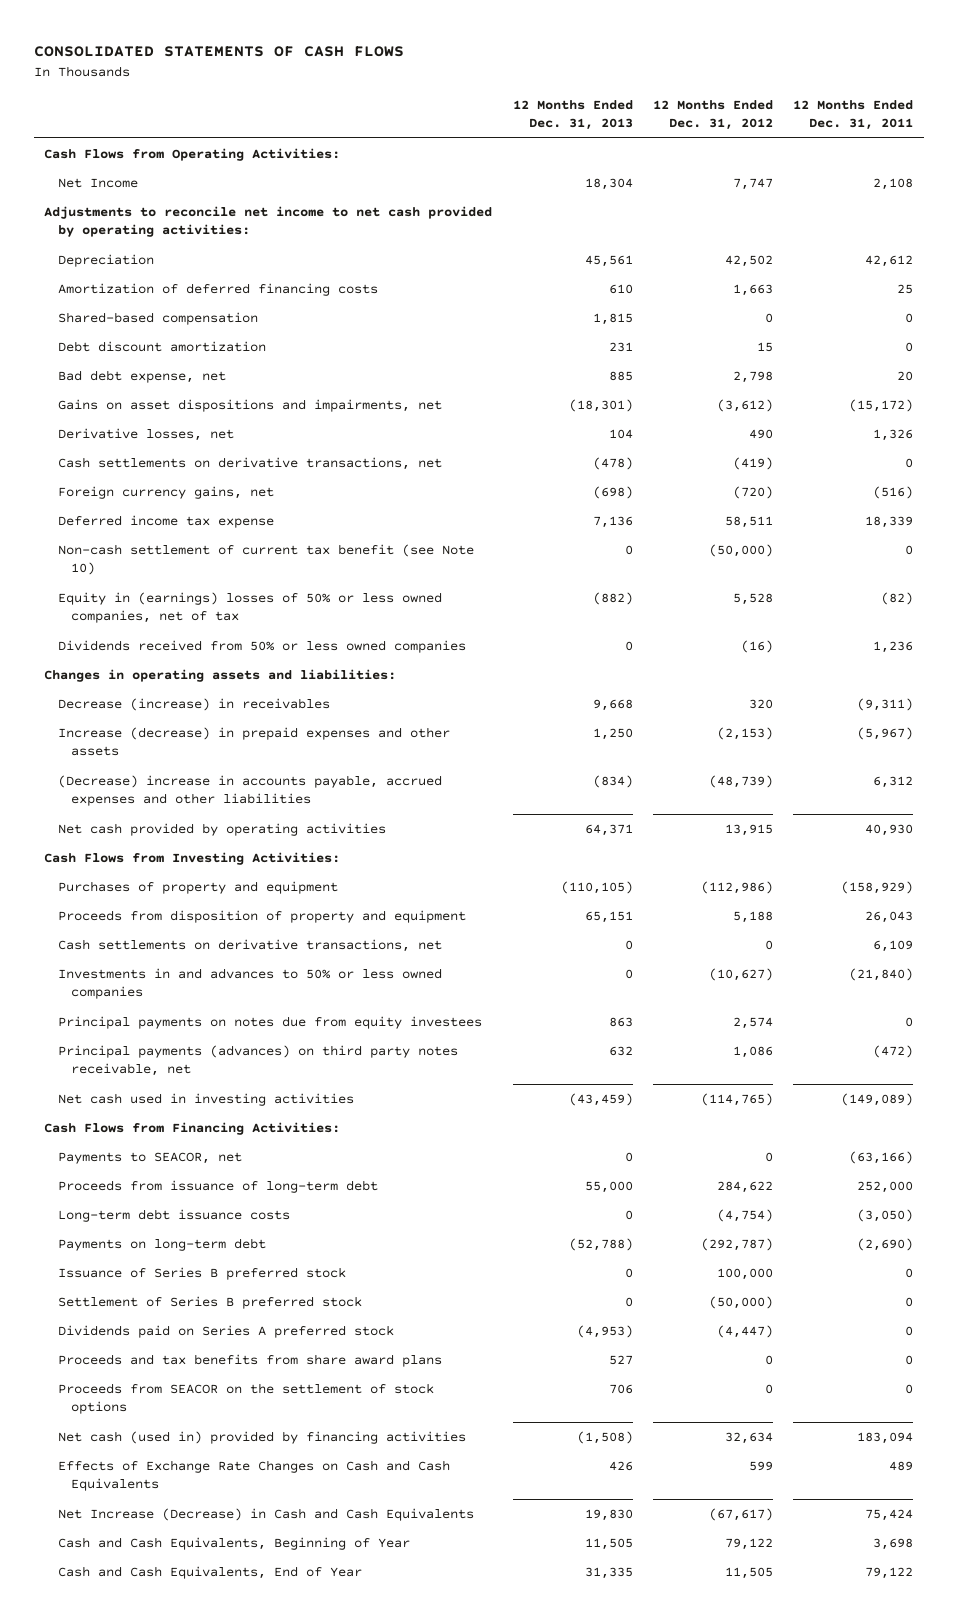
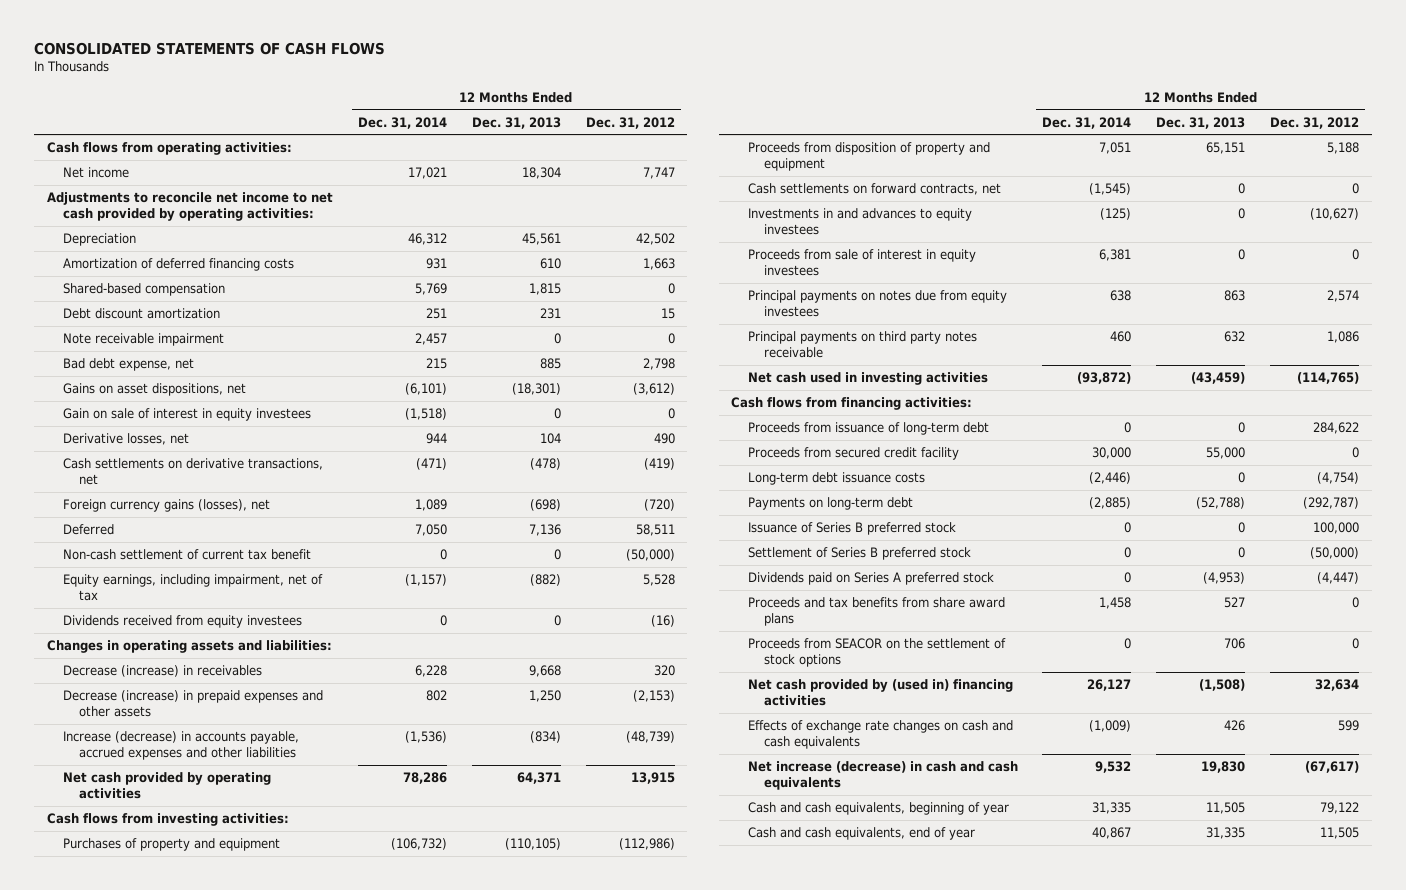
[793,99,914,131] 12 Months Ended Dec. 31, 2011 -> none
none -> [357,116,447,129] Dec. 31, 2014
[44,147,341,161] Cash Flows from Operating Activities: -> [46,142,292,156] Cash flows from operating activities:
[57,177,138,188] Net Income -> [62,167,129,179] Net income
none -> [62,333,224,347] Note receivable impairment
[57,398,442,412] Gains on asset dispositions and impairments, net -> [62,383,246,397] Gains on asset dispositions, net
none -> [62,408,311,422] Gain on sale of interest in equity investees
[57,485,274,499] Foreign currency gains, net -> [62,499,270,513] Foreign currency gains (losses), net
[57,514,274,528] Deferred income tax expense -> [62,524,114,536] Deferred
[57,543,474,576] Non-cash settlement of current tax benefit (see Note 10) -> [62,549,311,561] Non-cash settlement of current tax benefit
[57,591,442,624] Equity in (earnings) losses of 50% or less owned companies, net of tax -> [62,574,323,602] Equity earnings, including impairment, net of tax
[57,639,466,653] Dividends received from 50% or less owned companies -> [62,615,302,629] Dividends received from equity investees
[57,726,450,757] Increase (decrease) in prepaid expenses and other assets -> [62,690,323,718] Decrease (increase) in prepaid expenses and other assets
[57,774,442,807] (Decrease) increase in accounts payable, accrued expenses and other liabilities -> [62,731,299,761] Increase (decrease) in accounts payable, accrued expenses and other liabilities
[44,851,341,865] Cash Flows from Investing Activities: -> [46,813,289,827] Cash flows from investing activities:
[57,938,442,952] Cash settlements on derivative transactions, net -> [747,183,1001,196] Cash settlements on forward contracts, net
[57,967,442,1000] Investments in and advances to 50% or less owned companies -> [747,208,972,236] Investments in and advances to equity investees
none -> [747,249,976,277] Proceeds from sale of interest in equity investees
[57,1044,458,1077] Principal payments (advances) on third party notes receivable, net -> [747,331,977,359] Principal payments on third party notes receivable
[57,1151,242,1164] Payments to SEACOR, net -> none
[44,1121,341,1135] Cash Flows from Financing Activities: -> [731,397,973,411] Cash flows from financing activities:
[584,1180,633,1193] 55,000 -> [1238,422,1246,434] 0
none -> [747,447,959,461] Proceeds from secured credit facility
[57,1430,466,1444] Net cash (used in) provided by financing activities -> [747,679,1013,707] Net cash provided by (used in) financing activities
[57,1459,450,1492] Effects of Exchange Rate Changes on Cash and Cash Equivalents -> [747,720,1013,750] Effects of exchange rate changes on cash and cash equivalents
[57,1507,474,1521] Net Increase (Decrease) in Cash and Cash Equivalents -> [747,761,1018,791] Net increase (decrease) in cash and cash equivalents
[57,1536,410,1550] Cash and Cash Equivalents, Beginning of Year -> [747,802,1009,816] Cash and cash equivalents, beginning of year
[57,1565,362,1579] Cash and Cash Equivalents, End of Year -> [747,827,975,841] Cash and cash equivalents, end of year

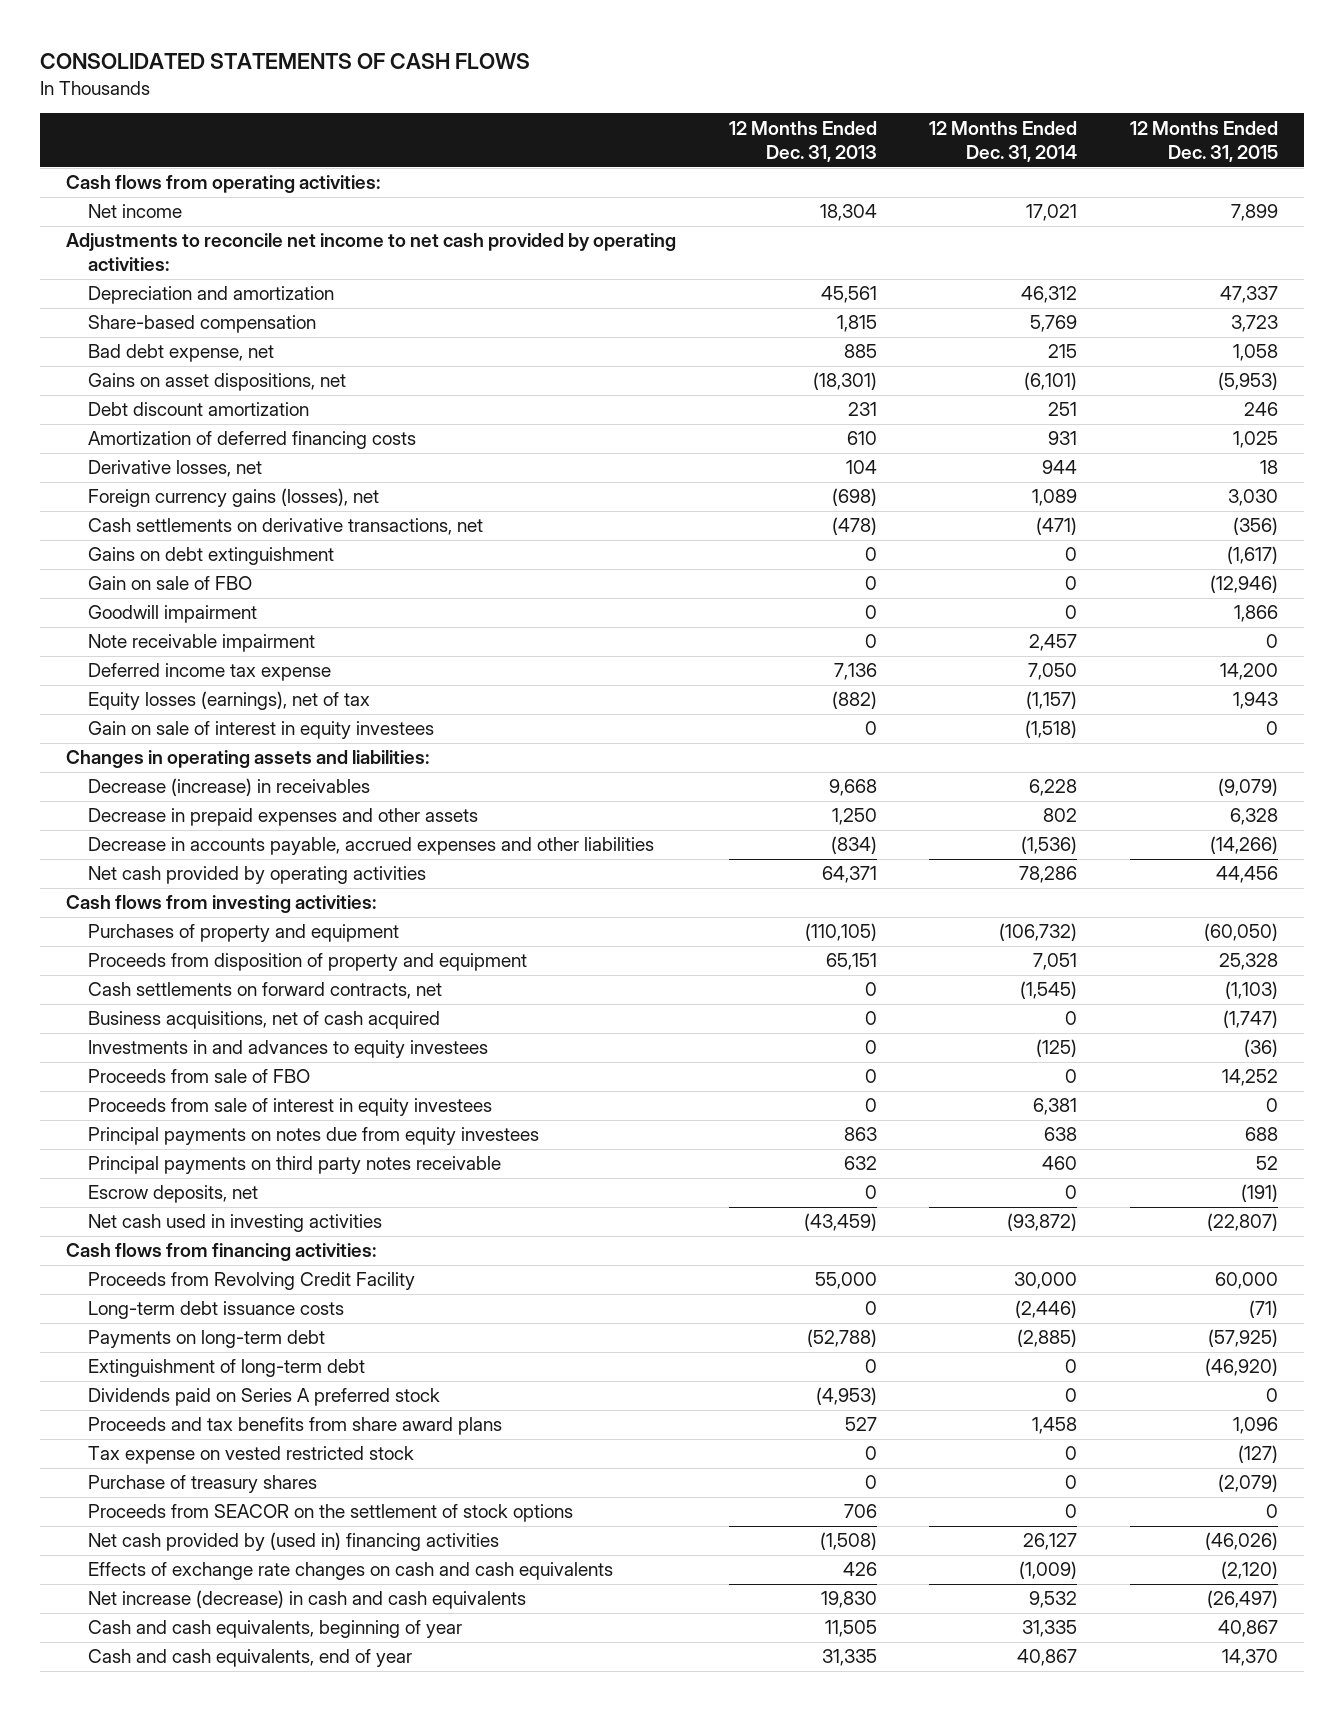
[585,116,675,129] Dec. 31, 2012 -> none
none -> [1129,120,1278,162] 12 Months Ended Dec. 31, 2015
[62,233,136,247] Depreciation -> [87,286,334,305] Depreciation and amortization
[62,283,225,297] Shared-based compensation -> [87,315,316,334] Share-based compensation
[62,308,220,320] Debt discount amortization -> [87,402,309,417] Debt discount amortization
[62,258,294,272] Amortization of deferred financing costs -> [87,431,416,450] Amortization of deferred financing costs
[62,549,311,561] Non-cash settlement of current tax benefit -> none
[62,615,302,629] Dividends received from equity investees -> none
[62,458,323,486] Cash settlements on derivative transactions, net -> [87,518,483,536] Cash settlements on derivative transactions, net
none -> [87,547,334,566] Gains on debt extinguishment
none -> [87,576,252,591] Gain on sale of FBO
none -> [87,605,257,624] Goodwill impairment
[62,333,224,347] Note receivable impairment -> [87,634,315,653] Note receivable impairment
[62,524,114,536] Deferred -> [87,663,331,682] Deferred income tax expense
[62,574,323,602] Equity earnings, including impairment, net of tax -> [87,691,370,711] Equity losses (earnings), net of tax
[62,408,311,422] Gain on sale of interest in equity investees -> [87,721,434,740] Gain on sale of interest in equity investees
[62,690,323,718] Decrease (increase) in prepaid expenses and other assets -> [87,808,478,827] Decrease in prepaid expenses and other assets
[62,731,299,761] Increase (decrease) in accounts payable, accrued expenses and other liabilities -> [87,837,654,856] Decrease in accounts payable, accrued expenses and other liabilities
none -> [87,1011,440,1030] Business acquisitions, net of cash acquired
none -> [87,1069,310,1084] Proceeds from sale of FBO
none -> [87,1185,258,1204] Escrow deposits, net
[747,422,989,436] Proceeds from issuance of long-term debt -> none
[747,447,959,461] Proceeds from secured credit facility -> [87,1272,415,1291] Proceeds from Revolving Credit Facility
[747,522,956,536] Issuance of Series B preferred stock -> none
[747,547,971,561] Settlement of Series B preferred stock -> none
none -> [87,1359,365,1378] Extinguishment of long-term debt
none -> [87,1446,414,1465] Tax expense on vested restricted stock
none -> [87,1475,317,1494] Purchase of treasury shares

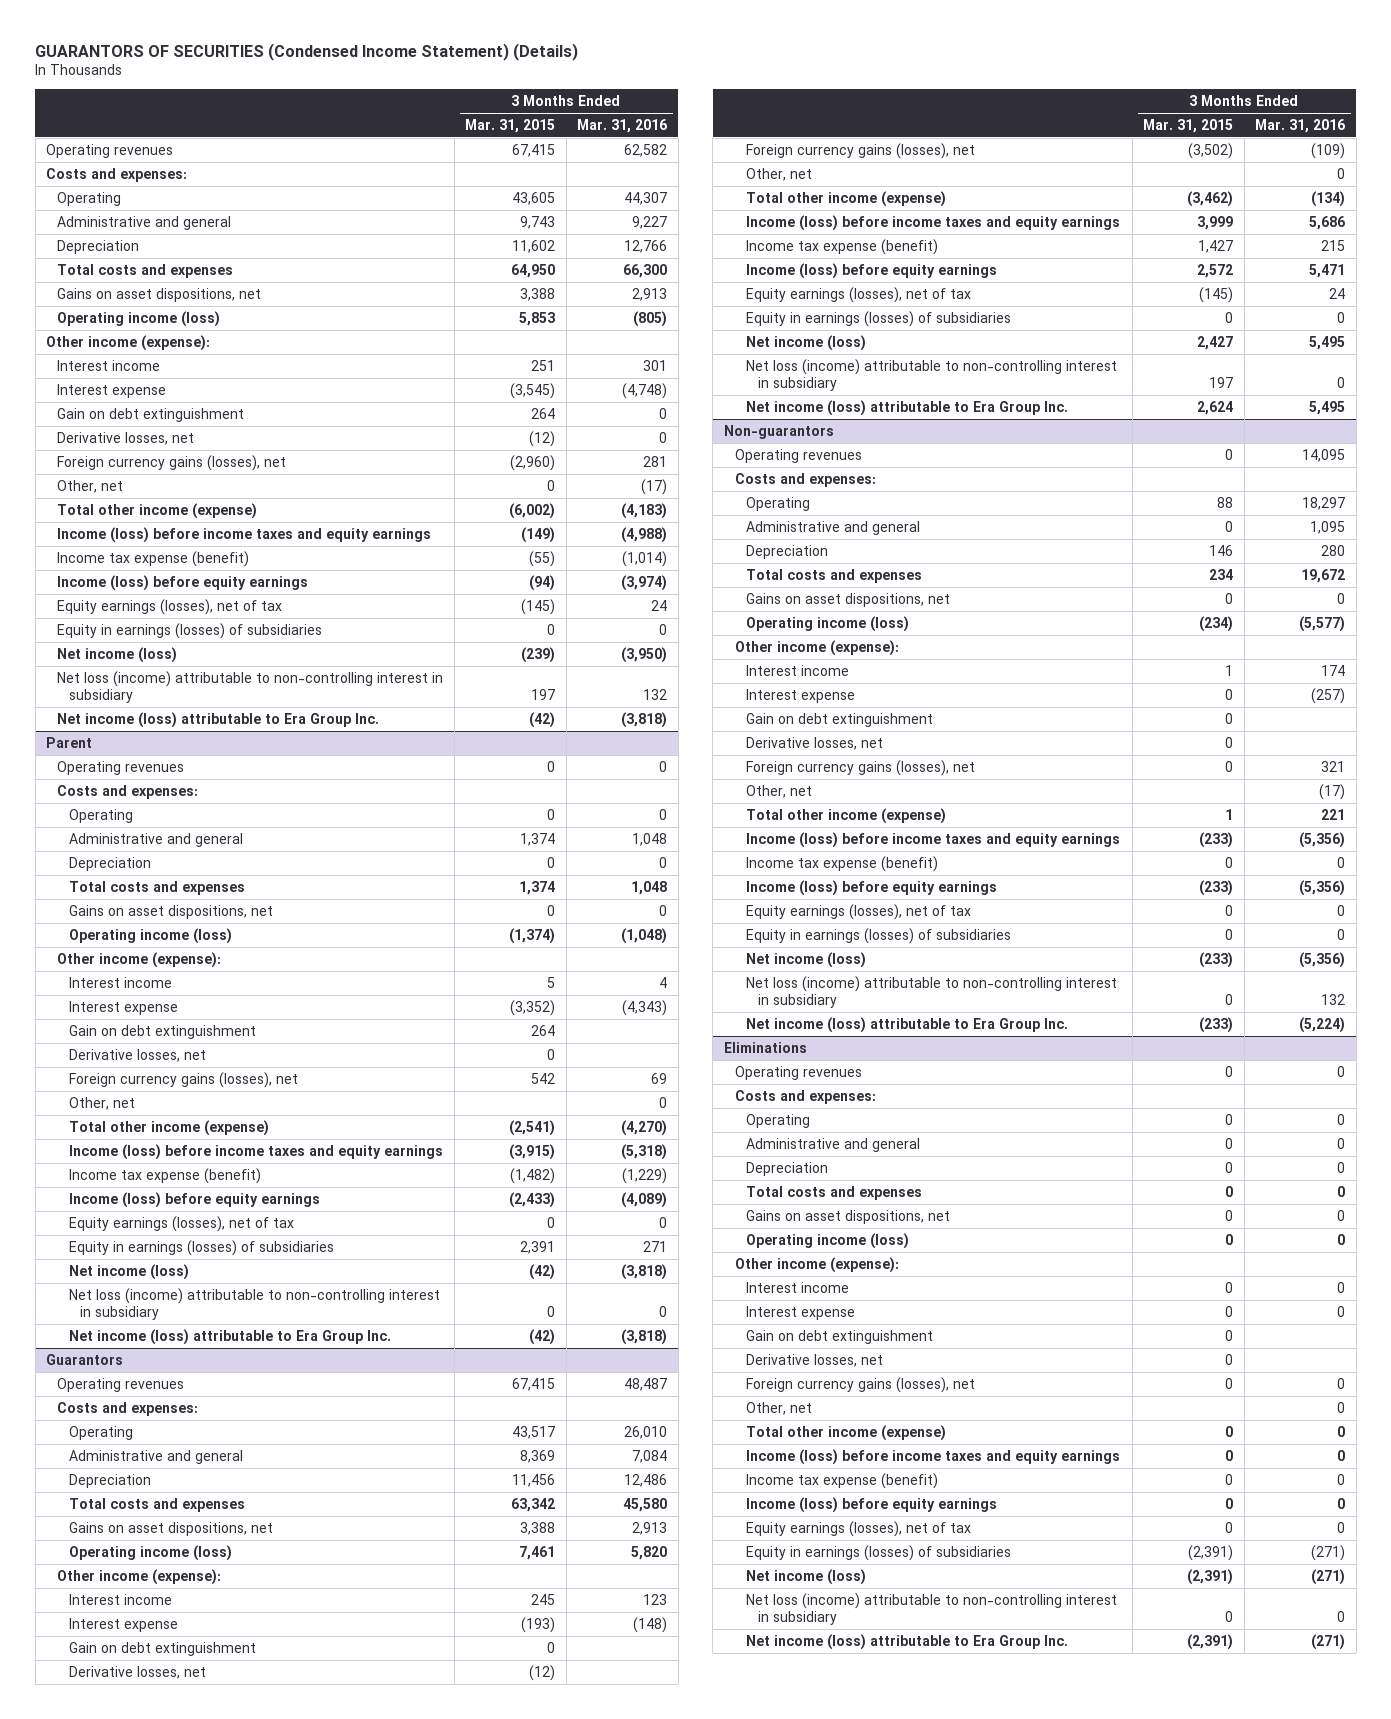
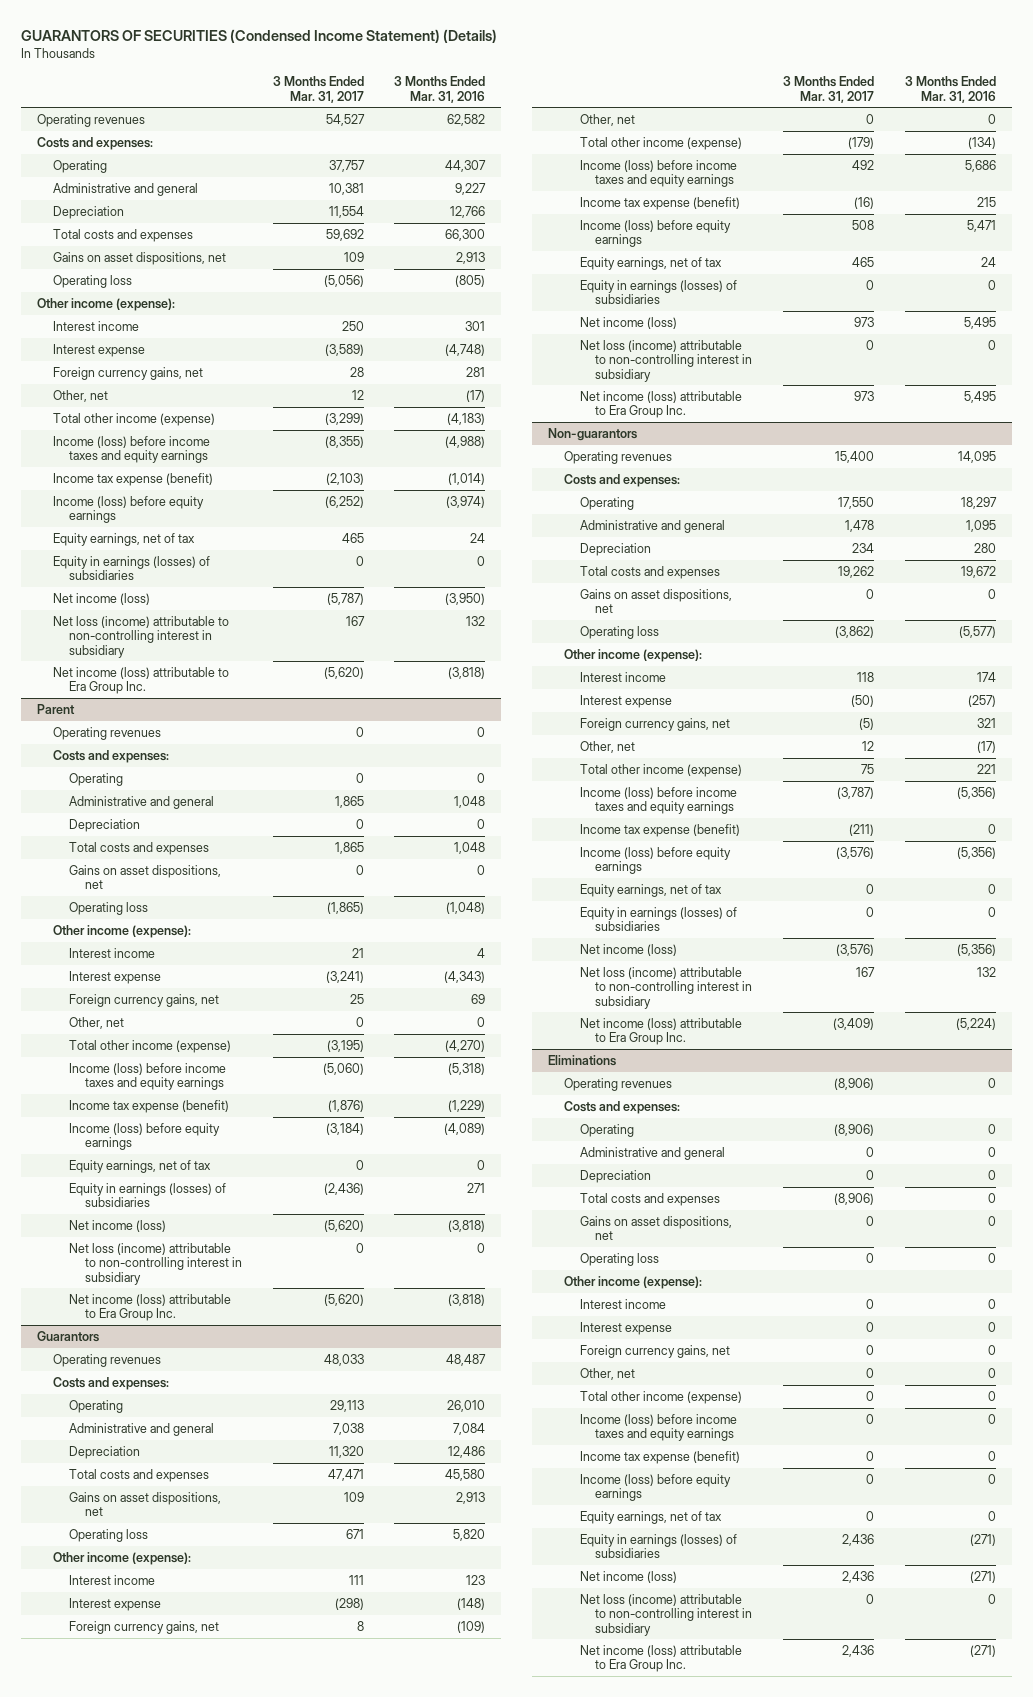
[465,118,556,133] Mar. 31, 2015 -> none
none -> [272,76,364,103] 3 Months Ended Mar. 31, 2017
[57,310,221,327] Operating income (loss) -> [52,274,132,288] Operating loss
[57,407,245,422] Gain on debt extinguishment -> none
[57,431,195,445] Derivative losses, net -> none
[57,454,287,471] Foreign currency gains (losses), net -> [52,366,203,380] Foreign currency gains, net
[57,598,283,615] Equity earnings (losses), net of tax -> [52,532,195,546] Equity earnings, net of tax
[68,927,232,944] Operating income (loss) -> [68,901,148,915] Operating loss
[68,1024,256,1039] Gain on debt extinguishment -> none
[68,1048,206,1062] Derivative losses, net -> none
[68,1071,298,1088] Foreign currency gains (losses), net -> [68,993,219,1007] Foreign currency gains, net
[68,1215,294,1232] Equity earnings (losses), net of tax -> [68,1159,211,1173] Equity earnings, net of tax
[68,1544,232,1561] Operating income (loss) -> [68,1528,148,1542] Operating loss
[68,1641,256,1656] Gain on debt extinguishment -> none
[68,1665,206,1679] Derivative losses, net -> none
[746,142,976,159] Foreign currency gains (losses), net -> [68,1620,219,1634] Foreign currency gains, net
[746,286,972,303] Equity earnings (losses), net of tax -> [579,256,722,270] Equity earnings, net of tax
[746,615,910,632] Operating income (loss) -> [579,625,659,639] Operating loss
[746,712,934,727] Gain on debt extinguishment -> none
[746,736,884,750] Derivative losses, net -> none
[746,759,976,776] Foreign currency gains (losses), net -> [579,717,730,731] Foreign currency gains, net
[746,903,972,920] Equity earnings (losses), net of tax -> [579,883,722,897] Equity earnings, net of tax
[746,1232,910,1249] Operating income (loss) -> [579,1252,659,1266] Operating loss
[746,1329,934,1344] Gain on debt extinguishment -> none
[746,1353,884,1367] Derivative losses, net -> none
[746,1376,976,1393] Foreign currency gains (losses), net -> [579,1344,730,1358] Foreign currency gains, net
[746,1520,972,1537] Equity earnings (losses), net of tax -> [579,1510,722,1524] Equity earnings, net of tax

